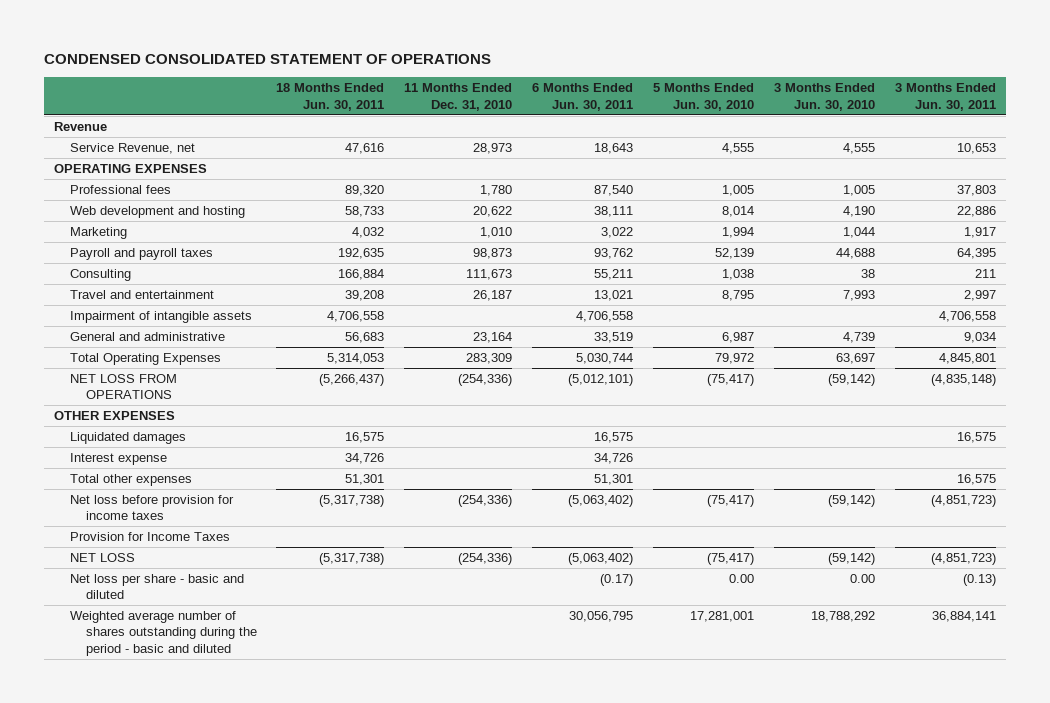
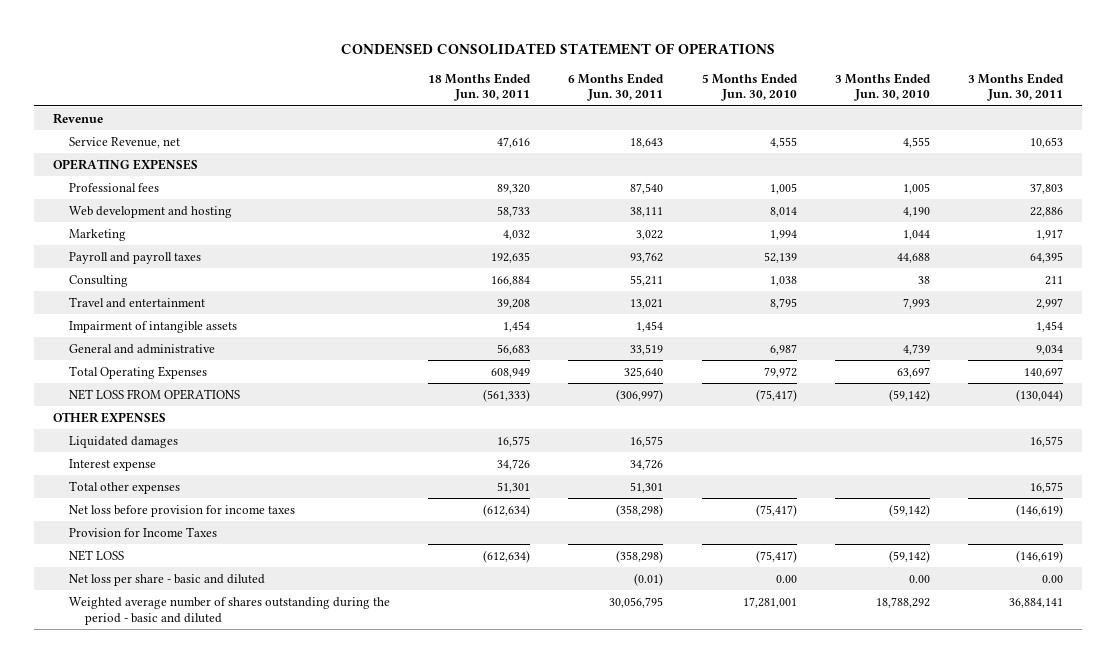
[404,83,513,111] 11 Months Ended Dec. 31, 2010 -> none
[327,310,385,322] 4,706,558 -> [503,320,531,332] 1,454
[576,310,634,322] 4,706,558 -> [636,320,664,332] 1,454
[938,310,996,322] 4,706,558 -> [1035,320,1063,332] 1,454
[327,352,385,364] 5,314,053 -> [491,367,531,378] 608,949
[576,352,634,364] 5,030,744 -> [624,366,664,378] 325,640
[938,352,996,364] 4,845,801 -> [1023,366,1063,378] 140,697
[319,373,385,386] (5,266,437) -> [483,388,531,402] (561,333)
[568,373,634,386] (5,012,101) -> [616,388,664,402] (306,997)
[930,373,996,386] (4,835,148) -> [1015,388,1063,402] (130,044)
[319,494,385,507] (5,317,738) -> [483,503,531,517] (612,634)
[568,494,634,507] (5,063,402) -> [616,503,664,517] (358,298)
[930,494,996,507] (4,851,723) -> [1015,503,1063,517] (146,619)
[319,552,385,565] (5,317,738) -> [483,549,531,563] (612,634)
[568,552,634,565] (5,063,402) -> [616,549,664,563] (358,298)
[930,552,996,565] (4,851,723) -> [1015,549,1063,563] (146,619)
[600,573,634,586] (0.17) -> [634,572,664,586] (0.01)
[962,573,996,586] (0.13) -> [1041,574,1063,583] 0.00

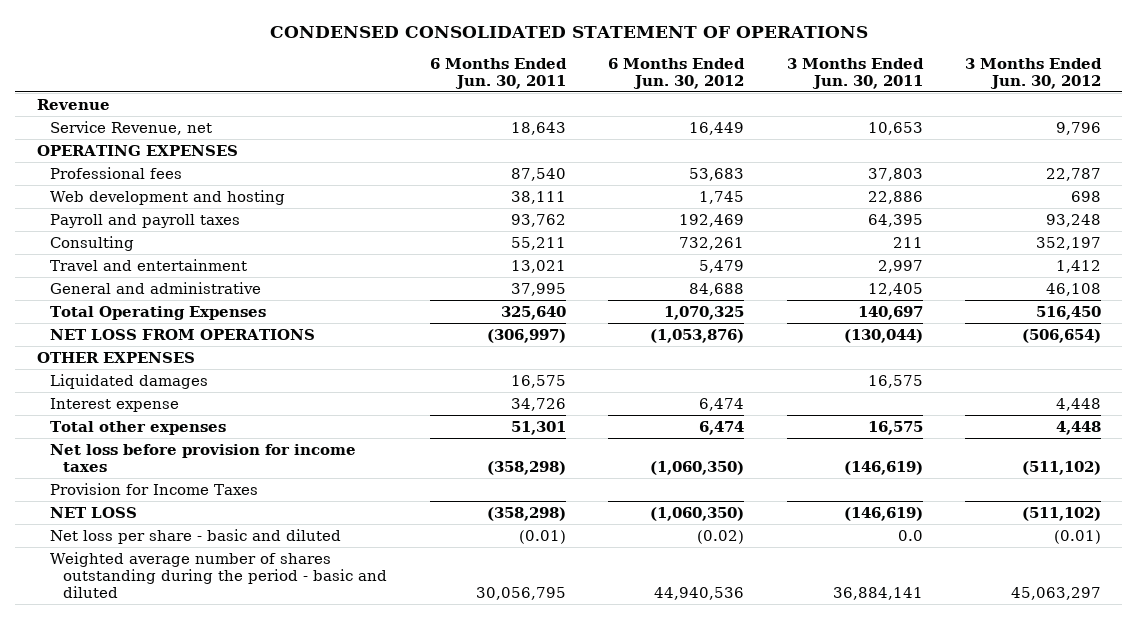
[428,72,532,102] 18 Months Ended Jun. 30, 2011 -> none
[701,72,798,102] 5 Months Ended Jun. 30, 2010 -> none
[834,72,931,102] 3 Months Ended Jun. 30, 2010 -> none
none -> [608,57,746,89] 6 Months Ended Jun. 30, 2012
none -> [965,57,1103,89] 3 Months Ended Jun. 30, 2012
[68,228,126,241] Marketing -> none
[68,320,237,333] Impairment of intangible assets -> none
[630,343,664,355] 33,519 -> [510,282,566,296] 37,995
[1035,344,1063,355] 9,034 -> [867,282,923,296] 12,405
[1041,574,1063,583] 0.00 -> [897,529,923,541] 0.0

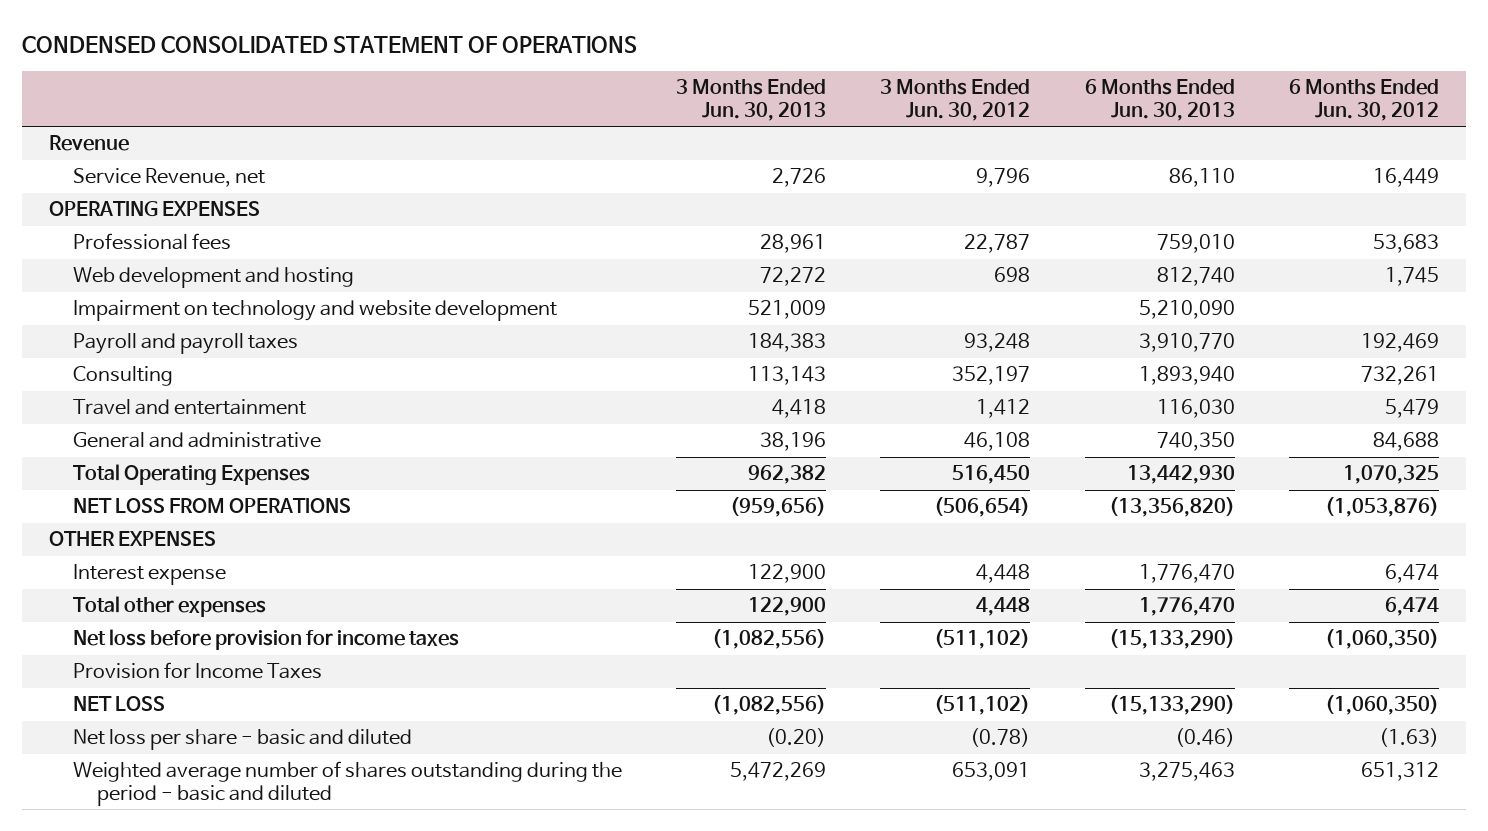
[429,57,567,89] 6 Months Ended Jun. 30, 2011 -> none
[786,57,924,89] 3 Months Ended Jun. 30, 2011 -> none
none -> [676,79,827,121] 3 Months Ended Jun. 30, 2013
none -> [1084,79,1235,121] 6 Months Ended Jun. 30, 2013
none -> [73,300,558,322] Impairment on technology and website development
[49,373,208,389] Liquidated damages -> none
[697,529,745,544] (0.02) -> [1378,728,1439,748] (1.63)
[1054,529,1102,544] (0.01) -> [970,728,1031,748] (0.78)
[654,586,745,600] 44,940,536 -> [1360,762,1439,782] 651,312
[1011,586,1102,600] 45,063,297 -> [952,762,1031,782] 653,091

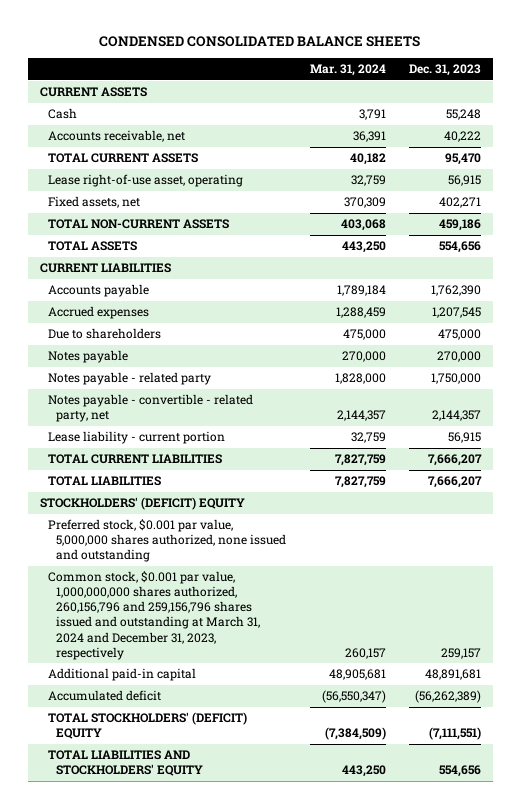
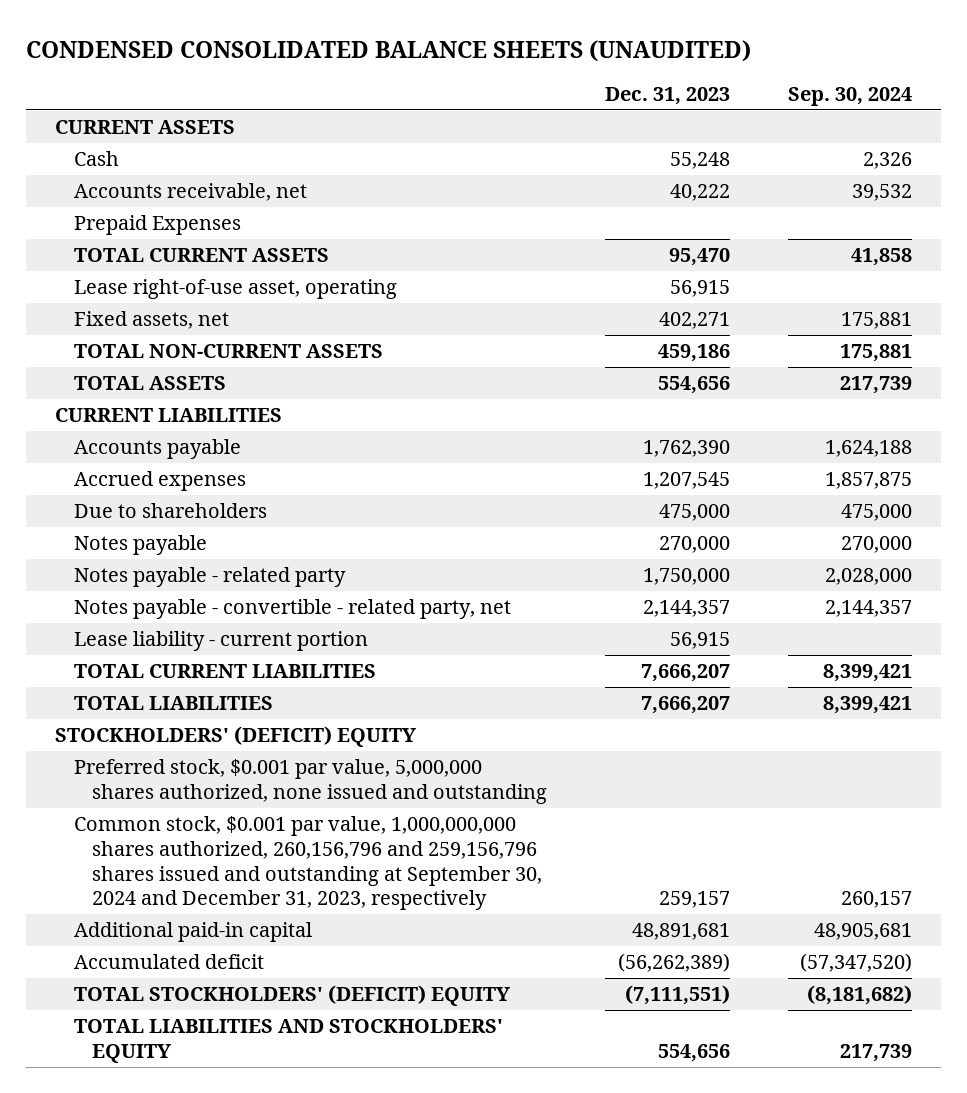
[99,36,421,48] CONDENSED CONSOLIDATED BALANCE SHEETS -> [26,39,752,62] CONDENSED CONSOLIDATED BALANCE SHEETS (UNAUDITED)
[309,64,386,77] Mar. 31, 2024 -> none
none -> [787,87,912,107] Sep. 30, 2024
none -> [73,215,241,236] Prepaid Expenses
[48,571,261,660] Common stock, $0.001 par value, 1,000,000,000 shares authorized, 260,156,796 and 259,156,796 shares issued and outstanding at March 31, 2024 and December 31, 2023, respectively -> [73,816,543,911] Common stock, $0.001 par value, 1,000,000,000 shares authorized, 260,156,796 and 259,156,796 shares issued and outstanding at September 30, 2024 and December 31, 2023, respectively

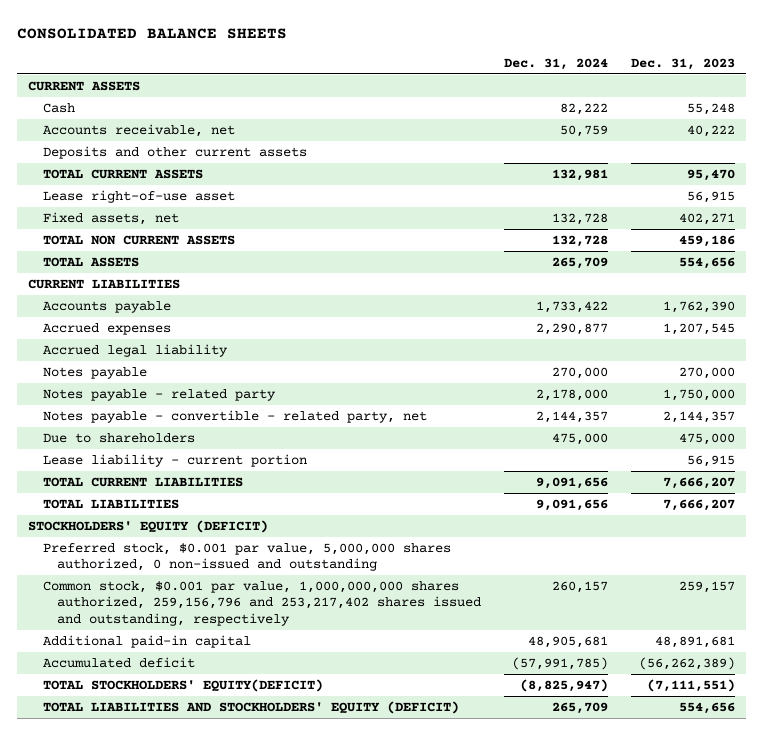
[26,39,752,62] CONDENSED CONSOLIDATED BALANCE SHEETS (UNAUDITED) -> [16,28,287,40] CONSOLIDATED BALANCE SHEETS
[787,87,912,107] Sep. 30, 2024 -> none
none -> [504,57,609,70] Dec. 31, 2024
[73,215,241,236] Prepaid Expenses -> none
none -> [42,145,307,159] Deposits and other current assets
[73,279,397,300] Lease right-of-use asset, operating -> [42,189,235,203] Lease right-of-use asset
[73,344,383,359] TOTAL NON-CURRENT ASSETS -> [42,234,235,245] TOTAL NON CURRENT ASSETS
none -> [42,343,228,357] Accrued legal liability
[73,503,267,519] Due to shareholders -> [42,432,195,443] Due to shareholders
[55,726,417,748] STOCKHOLDERS' (DEFICIT) EQUITY -> [28,519,269,533] STOCKHOLDERS' EQUITY (DEFICIT)
[73,759,548,804] Preferred stock, $0.001 par value, 5,000,000 shares authorized, none issued and outstanding -> [42,542,451,572] Preferred stock, $0.001 par value, 5,000,000 shares authorized, 0 non-issued and outstanding
[73,816,543,911] Common stock, $0.001 par value, 1,000,000,000 shares authorized, 260,156,796 and 259,156,796 shares issued and outstanding at September 30, 2024 and December 31, 2023, respectively -> [42,580,482,626] Common stock, $0.001 par value, 1,000,000,000 shares authorized, 259,156,796 and 253,217,402 shares issued and outstanding, respectively
[73,985,510,1007] TOTAL STOCKHOLDERS' (DEFICIT) EQUITY -> [42,678,323,692] TOTAL STOCKHOLDERS' EQUITY(DEFICIT)
[73,1019,503,1063] TOTAL LIABILITIES AND STOCKHOLDERS' EQUITY -> [42,700,459,714] TOTAL LIABILITIES AND STOCKHOLDERS' EQUITY (DEFICIT)

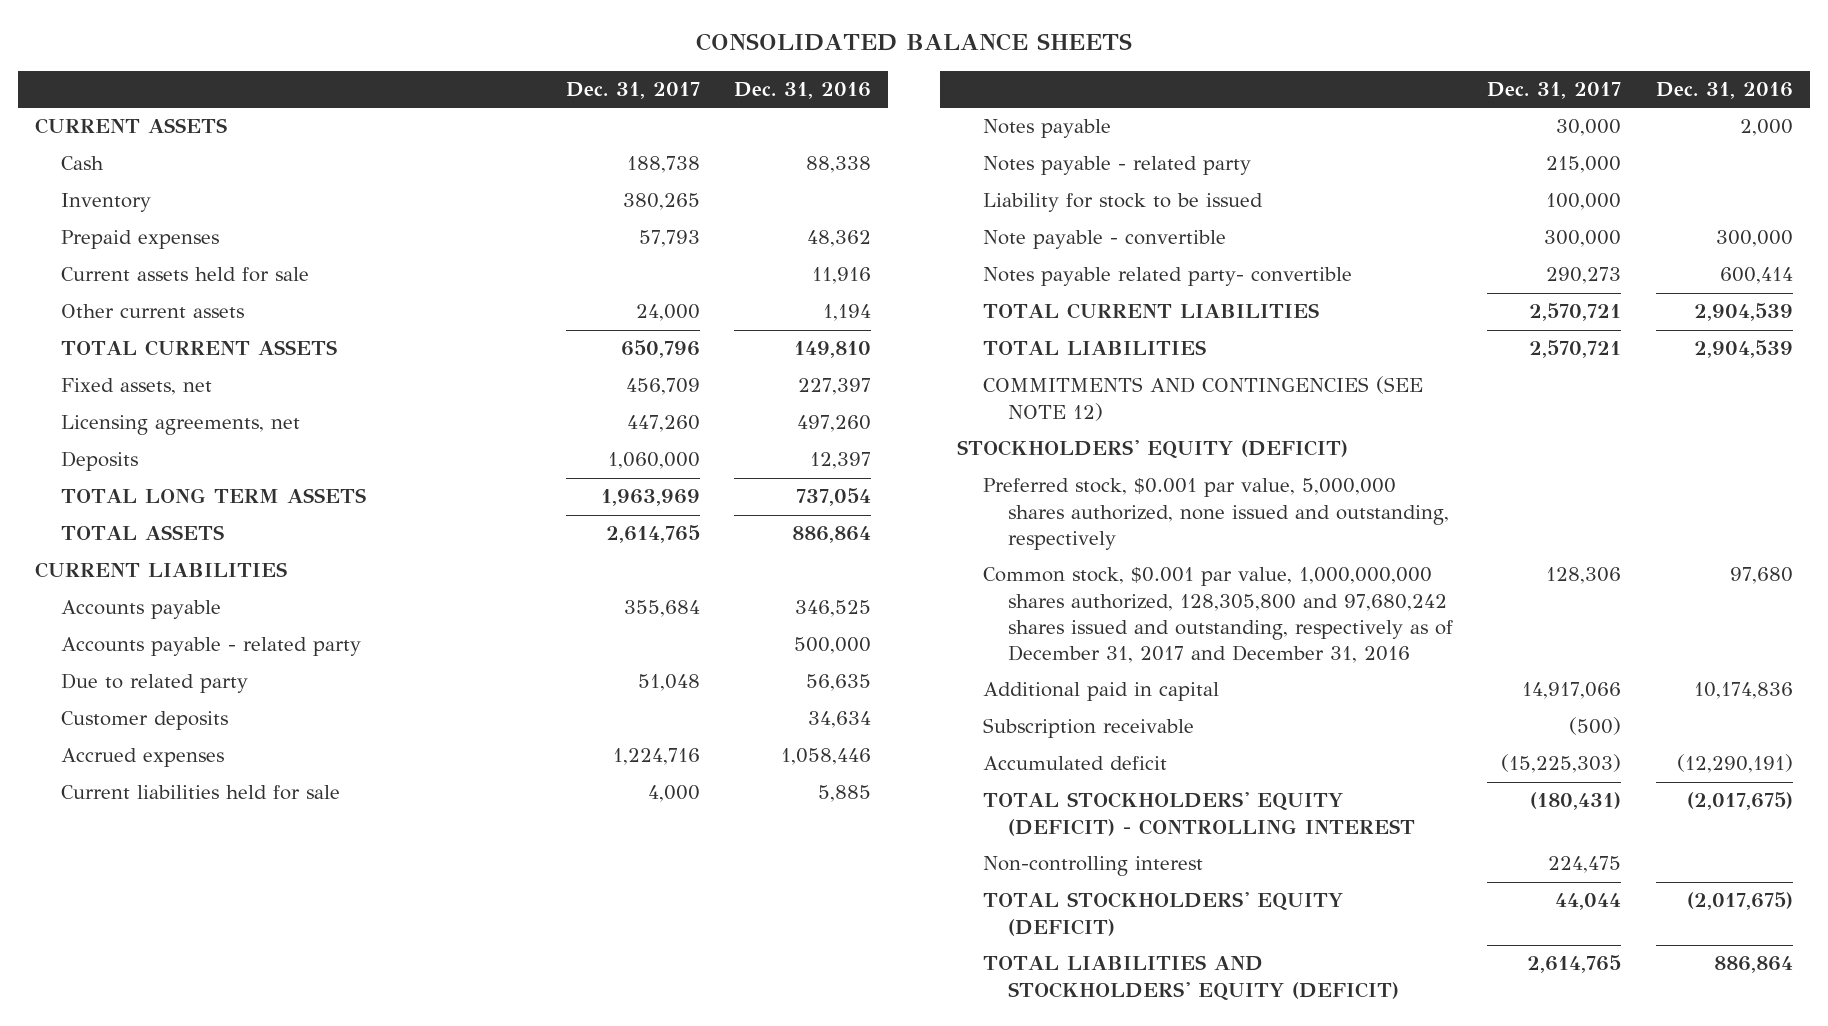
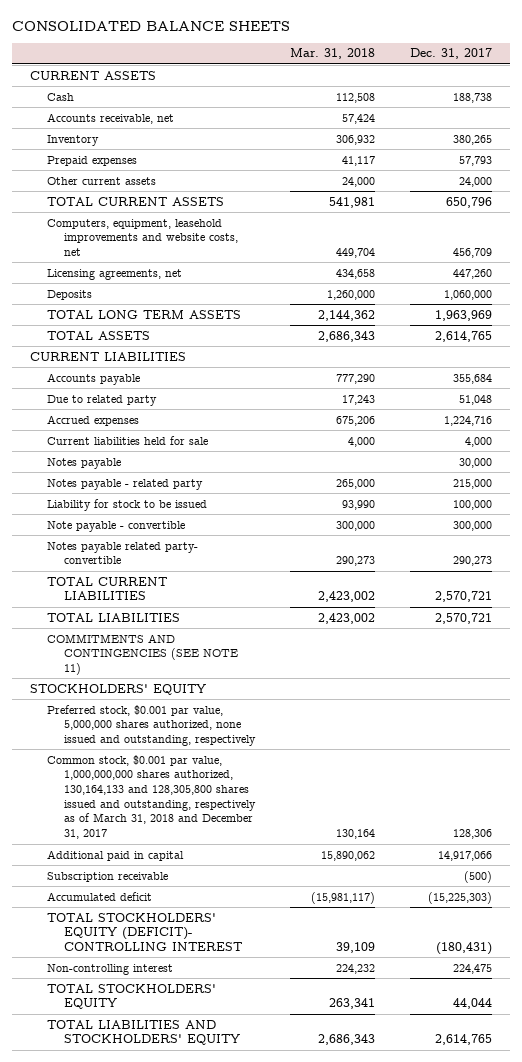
[734,82,872,100] Dec. 31, 2016 -> none
none -> [290,48,376,60] Mar. 31, 2018
none -> [46,112,174,124] Accounts receivable, net
[61,267,310,283] Current assets held for sale -> none
[61,378,213,396] Fixed assets, net -> [46,218,239,257] Computers, equipment, leasehold improvements and website costs, net
[61,637,362,657] Accounts payable - related party -> none
[61,711,229,731] Customer deposits -> none
[982,376,1423,421] COMMITMENTS AND CONTINGENCIES (SEE NOTE 12) -> [46,633,239,676] COMMITMENTS AND CONTINGENCIES (SEE NOTE 11)
[956,440,1348,460] STOCKHOLDERS' EQUITY (DEFICIT) -> [29,683,206,695] STOCKHOLDERS' EQUITY
[982,567,1454,663] Common stock, $0.001 par value, 1,000,000,000 shares authorized, 128,305,800 and 97,680,242 shares issued and outstanding, respectively as of December 31, 2017 and December 31, 2016 -> [46,754,257,840] Common stock, $0.001 par value, 1,000,000,000 shares authorized, 130,164,133 and 128,305,800 shares issued and outstanding, respectively as of March 31, 2018 and December 31, 2017
[982,792,1416,836] TOTAL STOCKHOLDERS' EQUITY (DEFICIT) - CONTROLLING INTEREST -> [46,912,243,952] TOTAL STOCKHOLDERS' EQUITY (DEFICIT)- CONTROLLING INTEREST
[982,892,1343,936] TOTAL STOCKHOLDERS' EQUITY (DEFICIT) -> [46,983,216,1010] TOTAL STOCKHOLDERS' EQUITY
[982,955,1400,1001] TOTAL LIABILITIES AND STOCKHOLDERS' EQUITY (DEFICIT) -> [46,1019,241,1046] TOTAL LIABILITIES AND STOCKHOLDERS' EQUITY

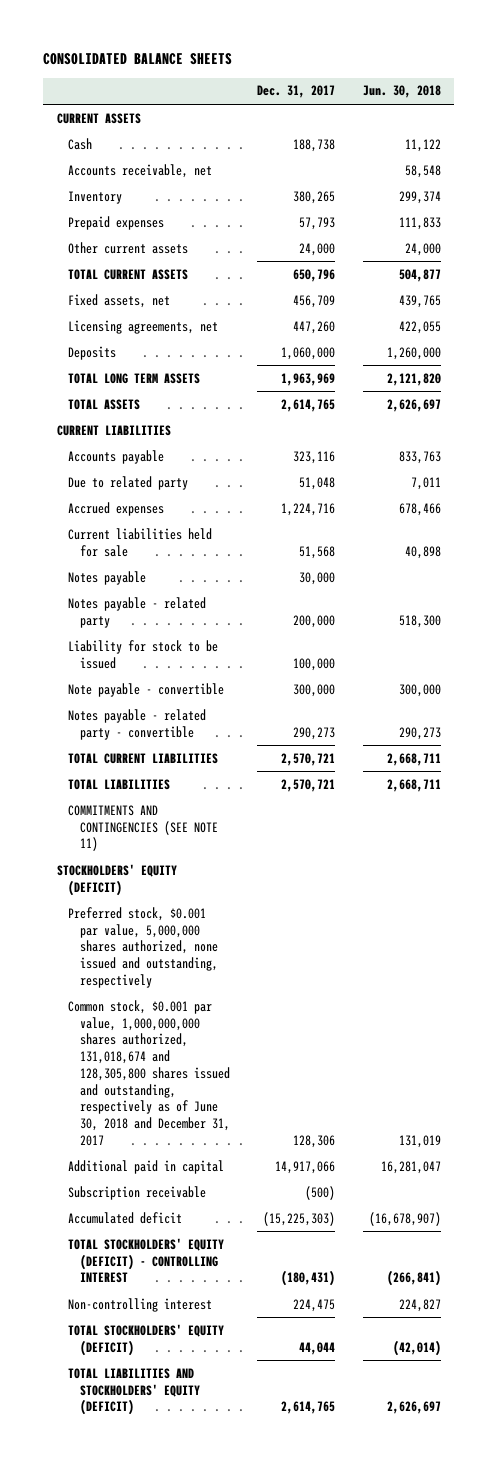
[290,48,376,60] Mar. 31, 2018 -> none
none -> [362,85,441,99] Jun. 30, 2018
[46,218,239,257] Computers, equipment, leasehold improvements and website costs, net -> [68,293,171,308] Fixed assets, net
[453,373,493,384] 355,684 -> [293,450,336,464] 323,116
[465,436,493,447] 4,000 -> [299,545,336,559] 51,568
[453,478,493,489] 215,000 -> [293,614,336,628] 200,000
[46,541,198,565] Notes payable related party- convertible -> [68,708,207,740] Notes payable - related party - convertible
[29,683,206,695] STOCKHOLDERS' EQUITY -> [57,863,178,896] STOCKHOLDERS' EQUITY (DEFICIT)
[46,754,257,840] Common stock, $0.001 par value, 1,000,000,000 shares authorized, 130,164,133 and 128,305,800 shares issued and outstanding, respectively as of March 31, 2018 and December 31, 2017 -> [68,999,230,1146] Common stock, $0.001 par value, 1,000,000,000 shares authorized, 131,018,674 and 128,305,800 shares issued and outstanding, respectively as of June 30, 2018 and December 31, 2017
[46,912,243,952] TOTAL STOCKHOLDERS' EQUITY (DEFICIT)- CONTROLLING INTEREST -> [68,1237,225,1284] TOTAL STOCKHOLDERS' EQUITY (DEFICIT) - CONTROLLING INTEREST
[46,983,216,1010] TOTAL STOCKHOLDERS' EQUITY -> [68,1323,225,1356] TOTAL STOCKHOLDERS' EQUITY (DEFICIT)
[46,1019,241,1046] TOTAL LIABILITIES AND STOCKHOLDERS' EQUITY -> [68,1367,200,1416] TOTAL LIABILITIES AND STOCKHOLDERS' EQUITY (DEFICIT)

